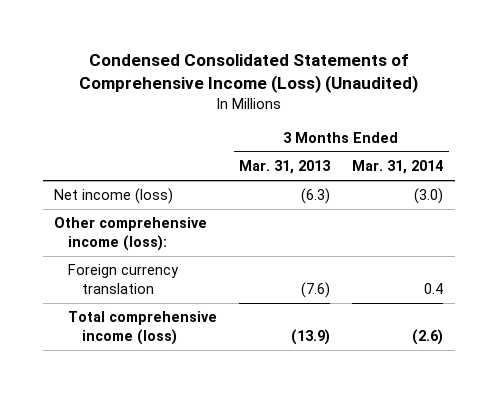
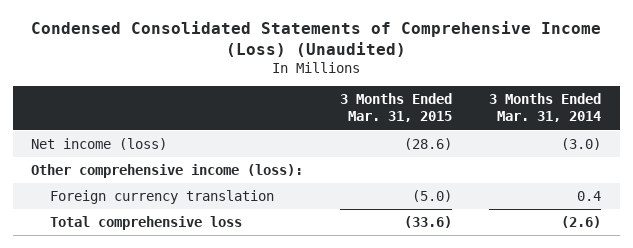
[239,160,332,175] Mar. 31, 2013 -> none
none -> [340,93,453,123] 3 Months Ended Mar. 31, 2015
[68,311,218,345] Total comprehensive income (loss) -> [50,216,243,231] Total comprehensive loss

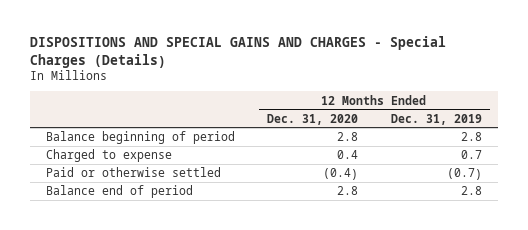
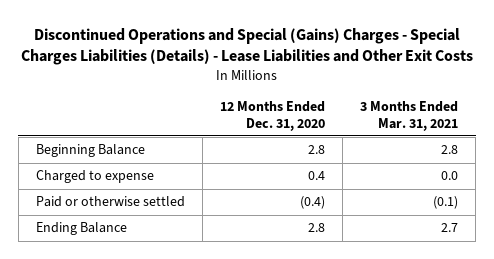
[29,36,446,68] DISPOSITIONS AND SPECIAL GAINS AND CHARGES - Special Charges (Details) -> [21,27,474,66] Discontinued Operations and Special (Gains) Charges - Special Charges Liabilities (Details) - Lease Liabilities and Other Exit Costs
[390,113,482,125] Dec. 31, 2019 -> none
none -> [360,101,459,131] 3 Months Ended Mar. 31, 2021
[46,131,236,145] Balance beginning of period -> [35,144,145,158] Beginning Balance
[46,185,194,199] Balance end of period -> [35,222,127,236] Ending Balance

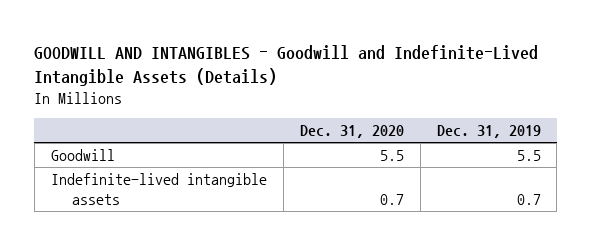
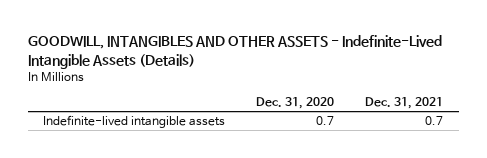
[34,45,539,87] GOODWILL AND INTANGIBLES - Goodwill and Indefinite-Lived Intangible Assets (Details) -> [27,35,442,69] GOODWILL, INTANGIBLES AND OTHER ASSETS - Indefinite-Lived Intangible Assets (Details)
[436,125,541,139] Dec. 31, 2019 -> none
none -> [365,97,444,110] Dec. 31, 2021
[50,149,115,162] Goodwill -> none

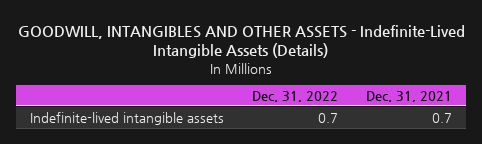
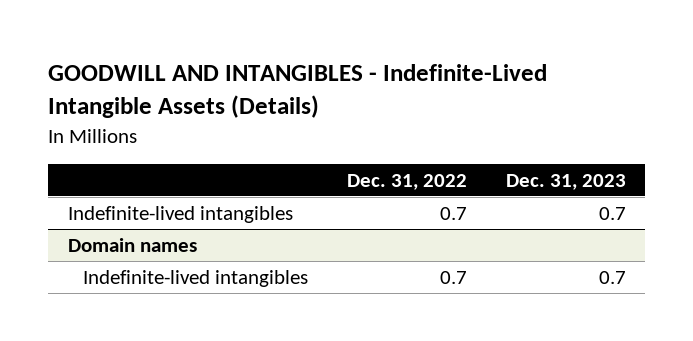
[18,24,466,59] GOODWILL, INTANGIBLES AND OTHER ASSETS - Indefinite-Lived Intangible Assets (Details) -> [48,64,548,119] GOODWILL AND INTANGIBLES - Indefinite-Lived Intangible Assets (Details)
[366,90,453,102] Dec. 31, 2021 -> none
none -> [505,173,626,190] Dec. 31, 2023
[30,111,225,125] Indefinite-lived intangible assets -> [67,205,293,223] Indefinite-lived intangibles
none -> [67,237,197,252] Domain names
none -> [82,269,308,287] Indefinite-lived intangibles

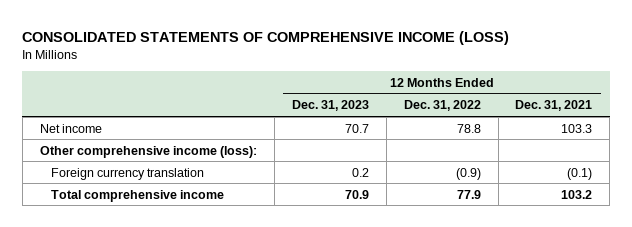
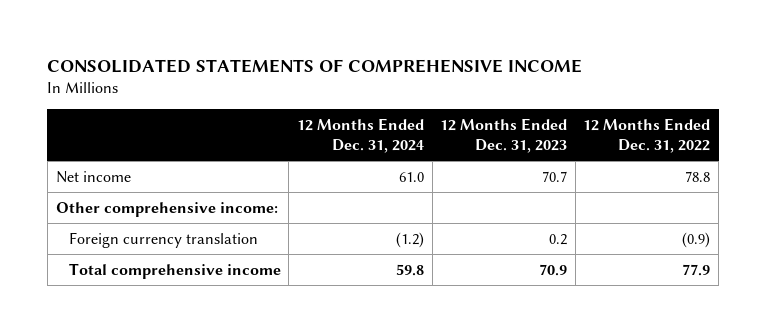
[22,30,510,45] CONSOLIDATED STATEMENTS OF COMPREHENSIVE INCOME (LOSS) -> [47,58,583,73] CONSOLIDATED STATEMENTS OF COMPREHENSIVE INCOME
[515,100,593,112] Dec. 31, 2021 -> none
none -> [296,117,424,153] 12 Months Ended Dec. 31, 2024
[39,145,257,158] Other comprehensive income (loss): -> [55,201,278,217] Other comprehensive income:

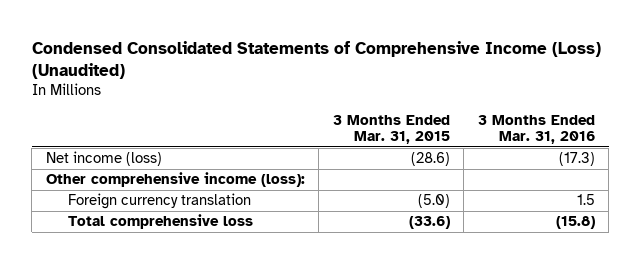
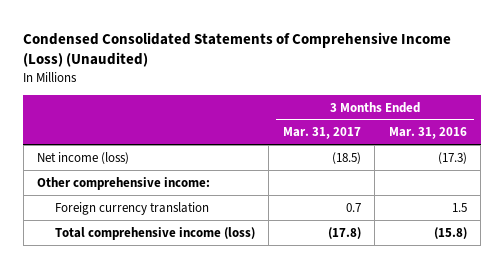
[332,114,450,145] 3 Months Ended Mar. 31, 2015 -> none
none -> [282,127,361,140] Mar. 31, 2017
[45,172,305,188] Other comprehensive income (loss): -> [37,176,211,190] Other comprehensive income:
[67,214,253,230] Total comprehensive loss -> [54,226,255,240] Total comprehensive income (loss)

